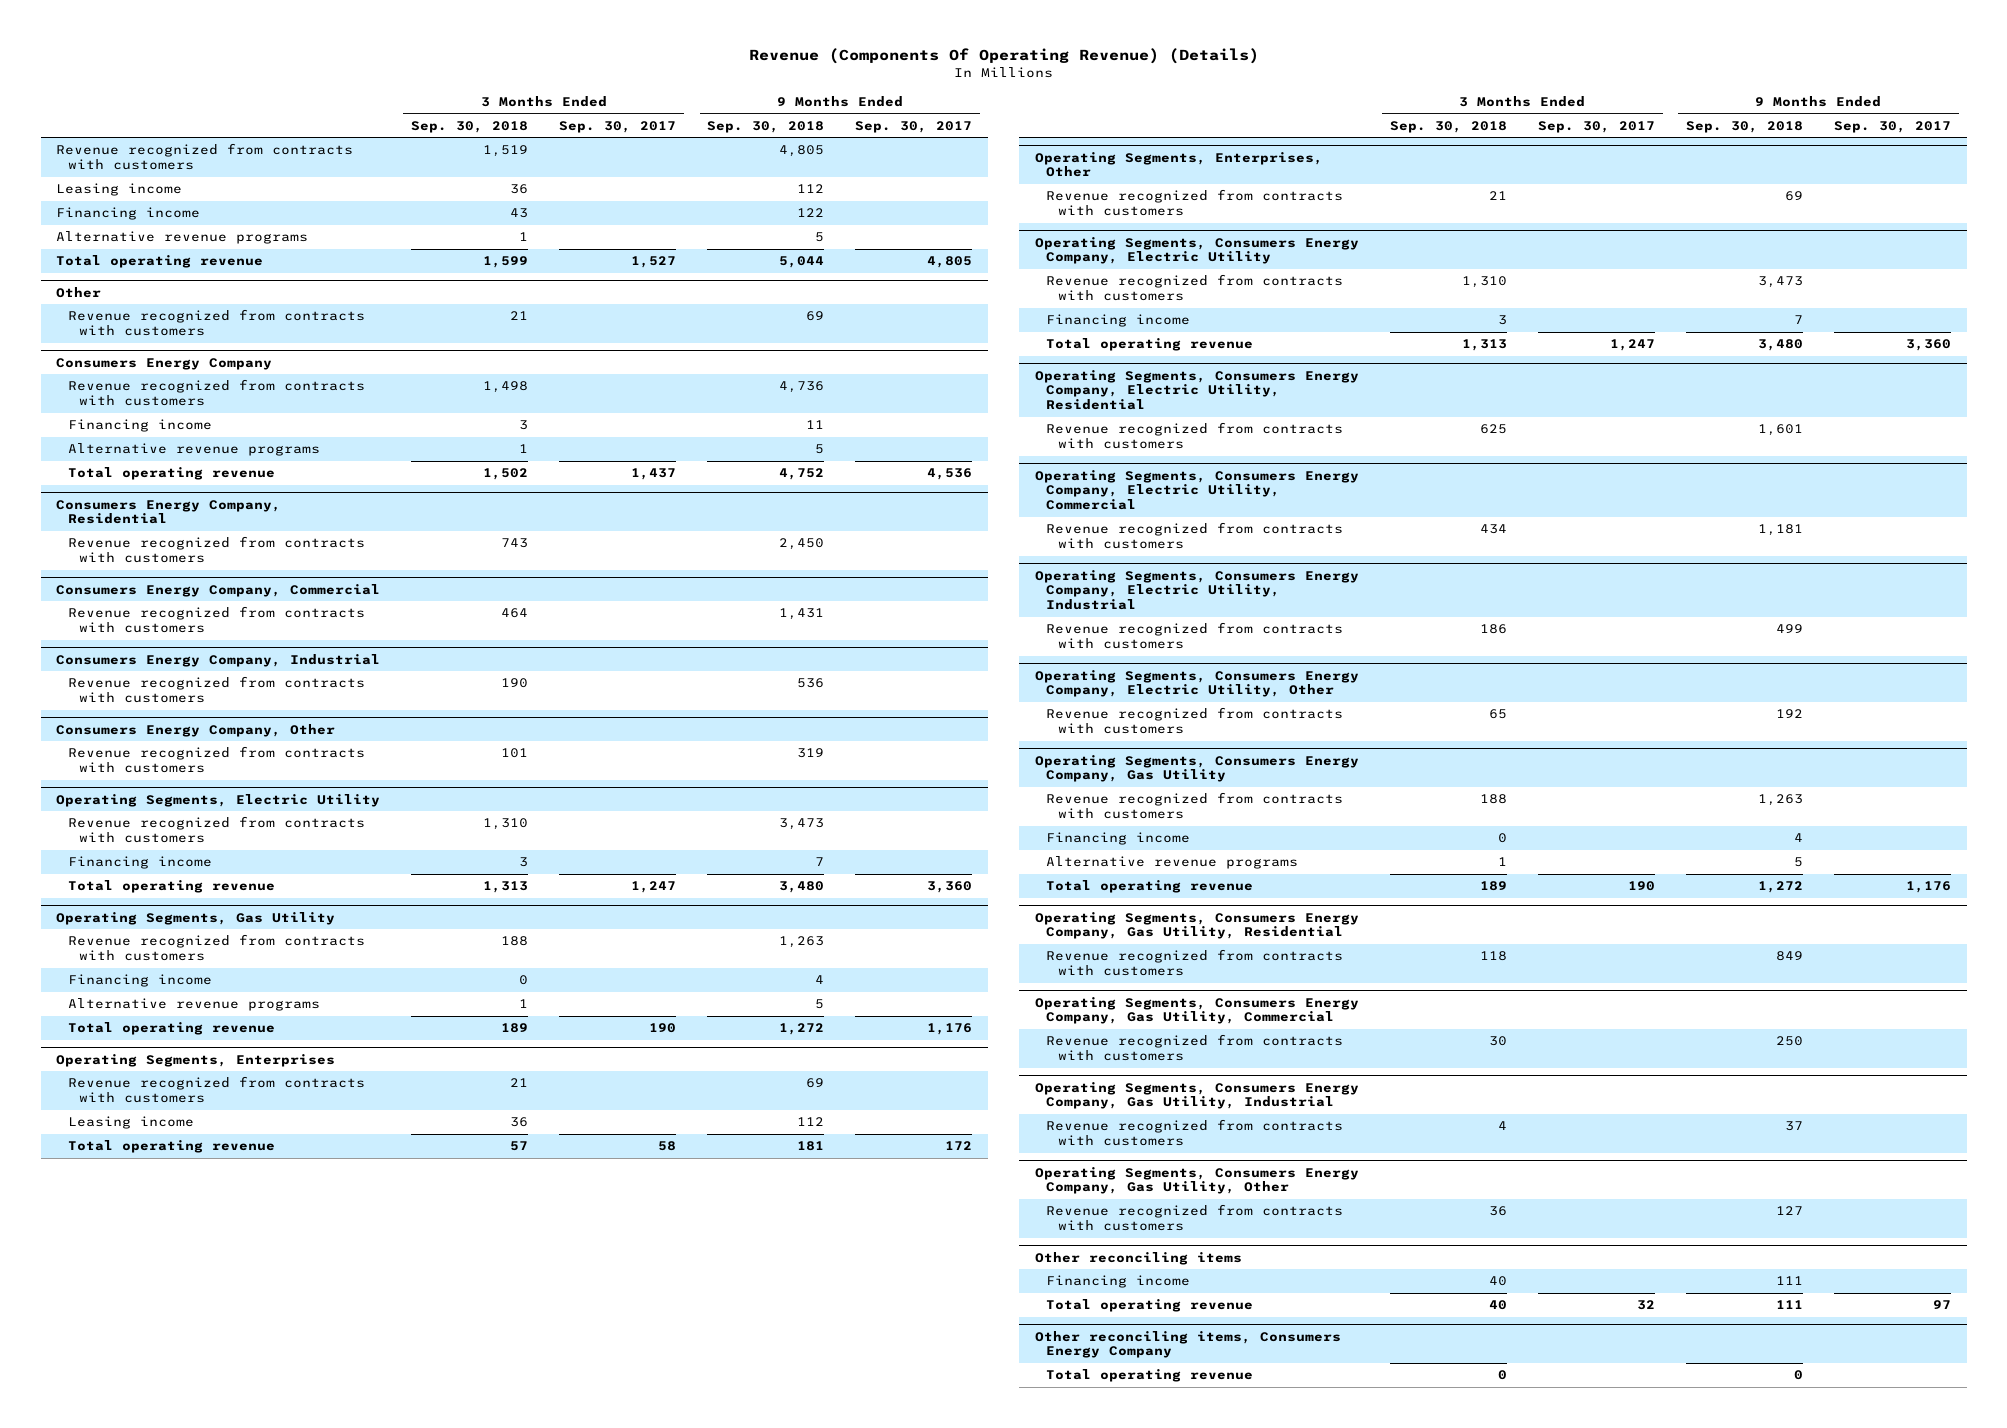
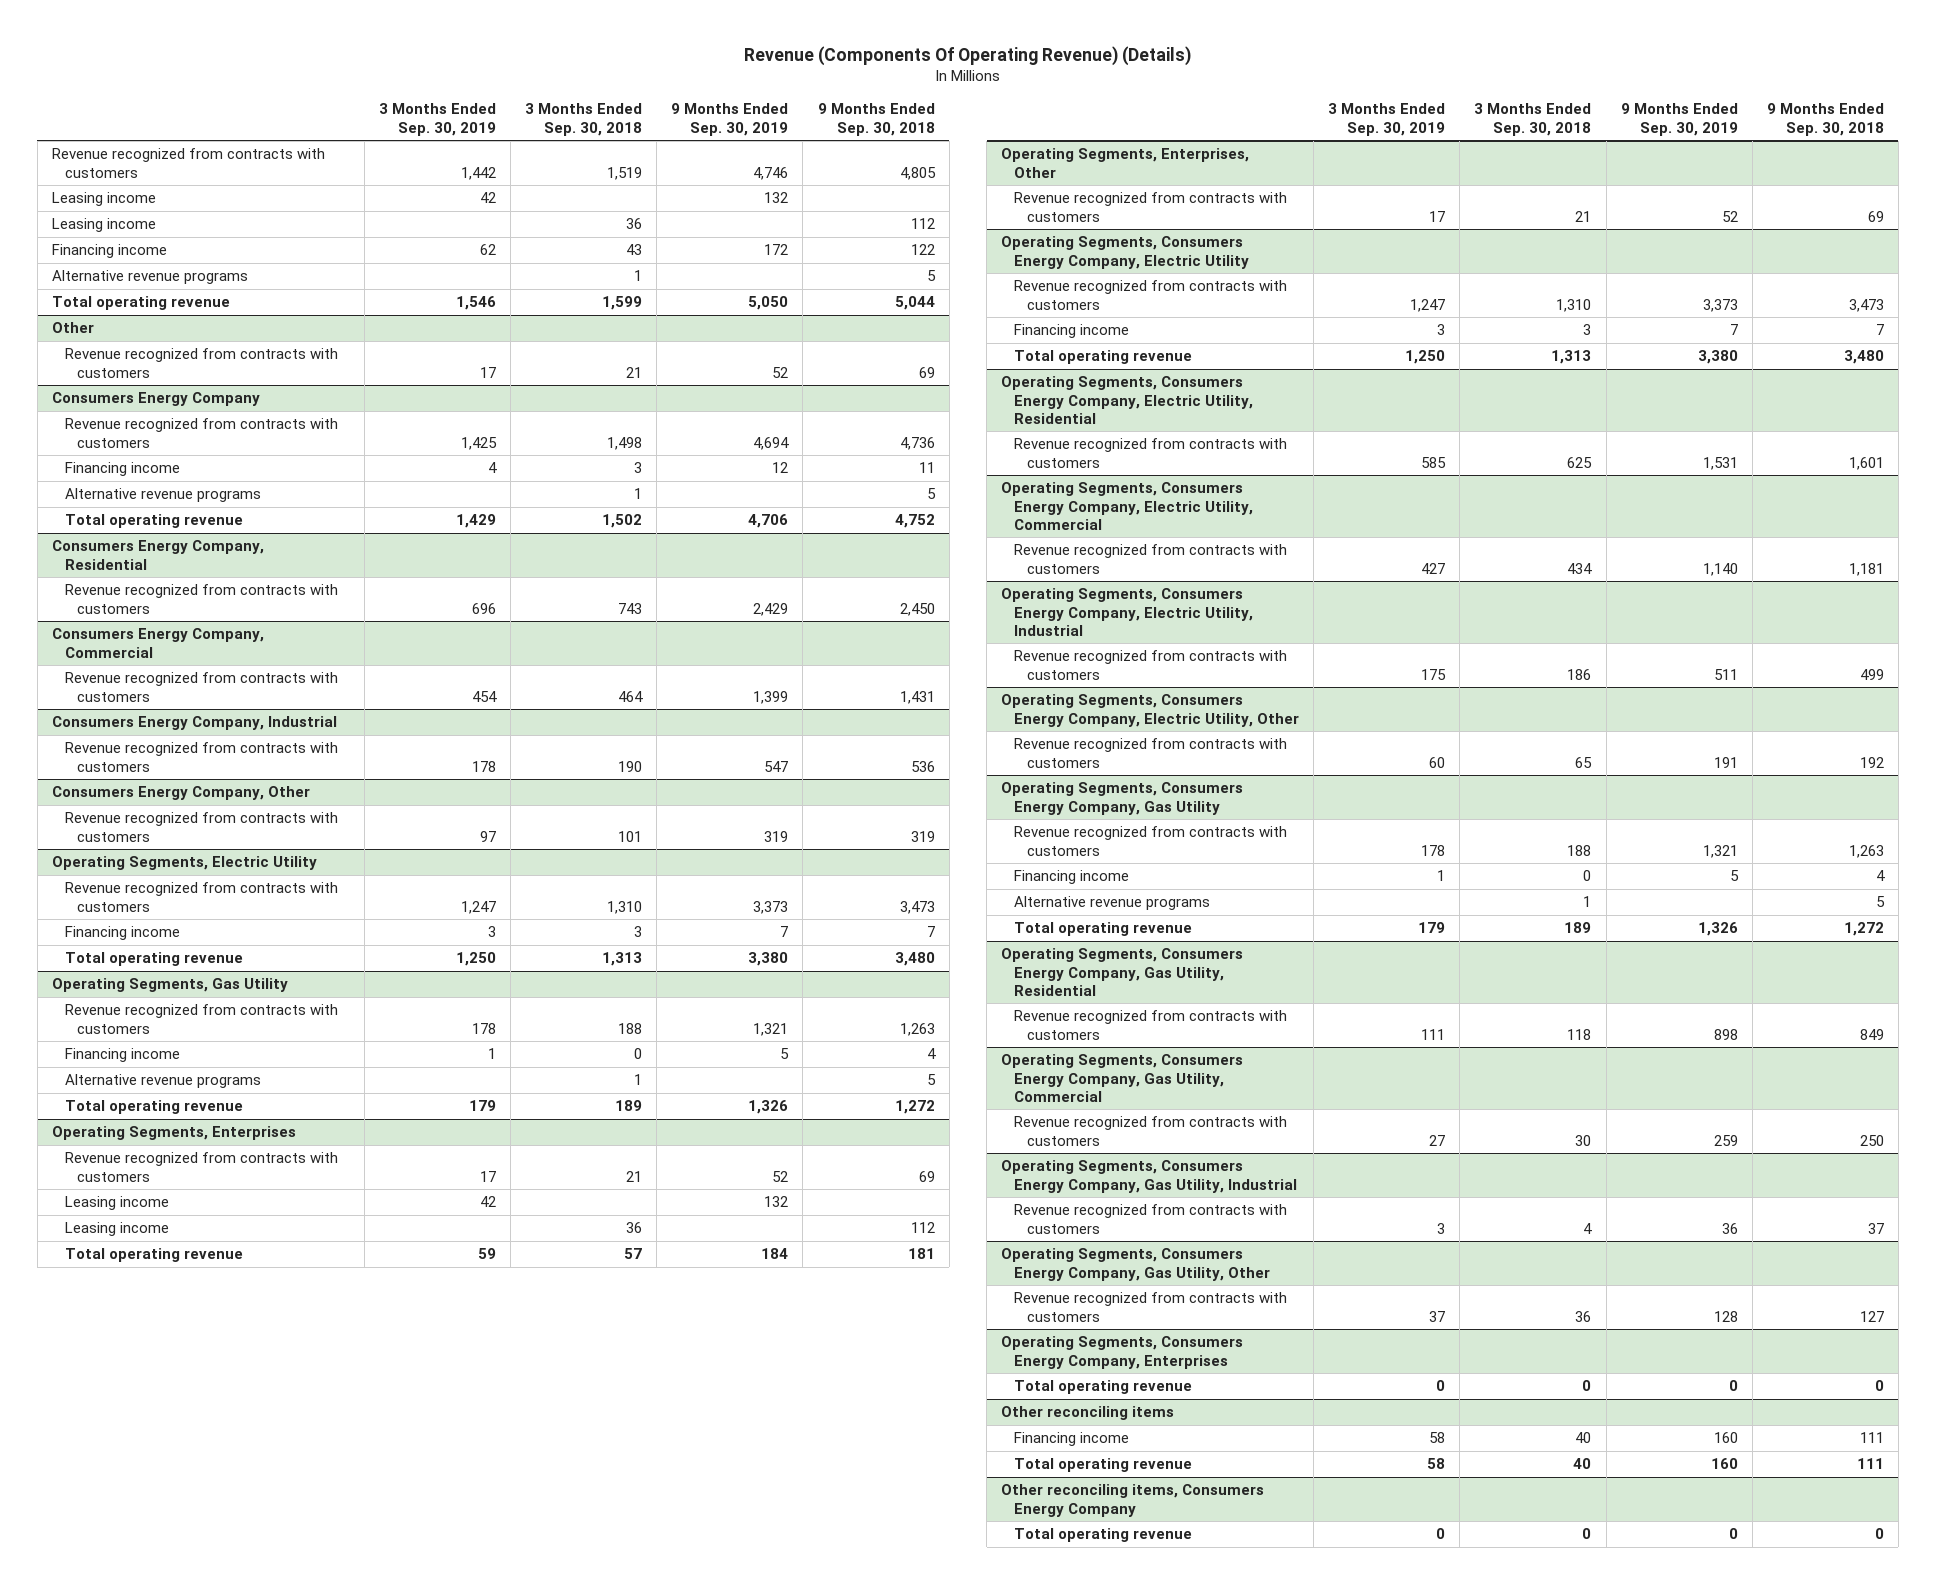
[559,120,677,133] Sep. 30, 2017 -> none
[855,120,973,133] Sep. 30, 2017 -> none
none -> [378,103,496,136] 3 Months Ended Sep. 30, 2019
none -> [671,103,789,136] 9 Months Ended Sep. 30, 2019
none -> [51,192,156,207] Leasing income
none -> [64,1196,169,1211] Leasing income
none -> [1001,1336,1244,1369] Operating Segments, Consumers Energy Company, Enterprises
none -> [1014,1380,1193,1395] Total operating revenue

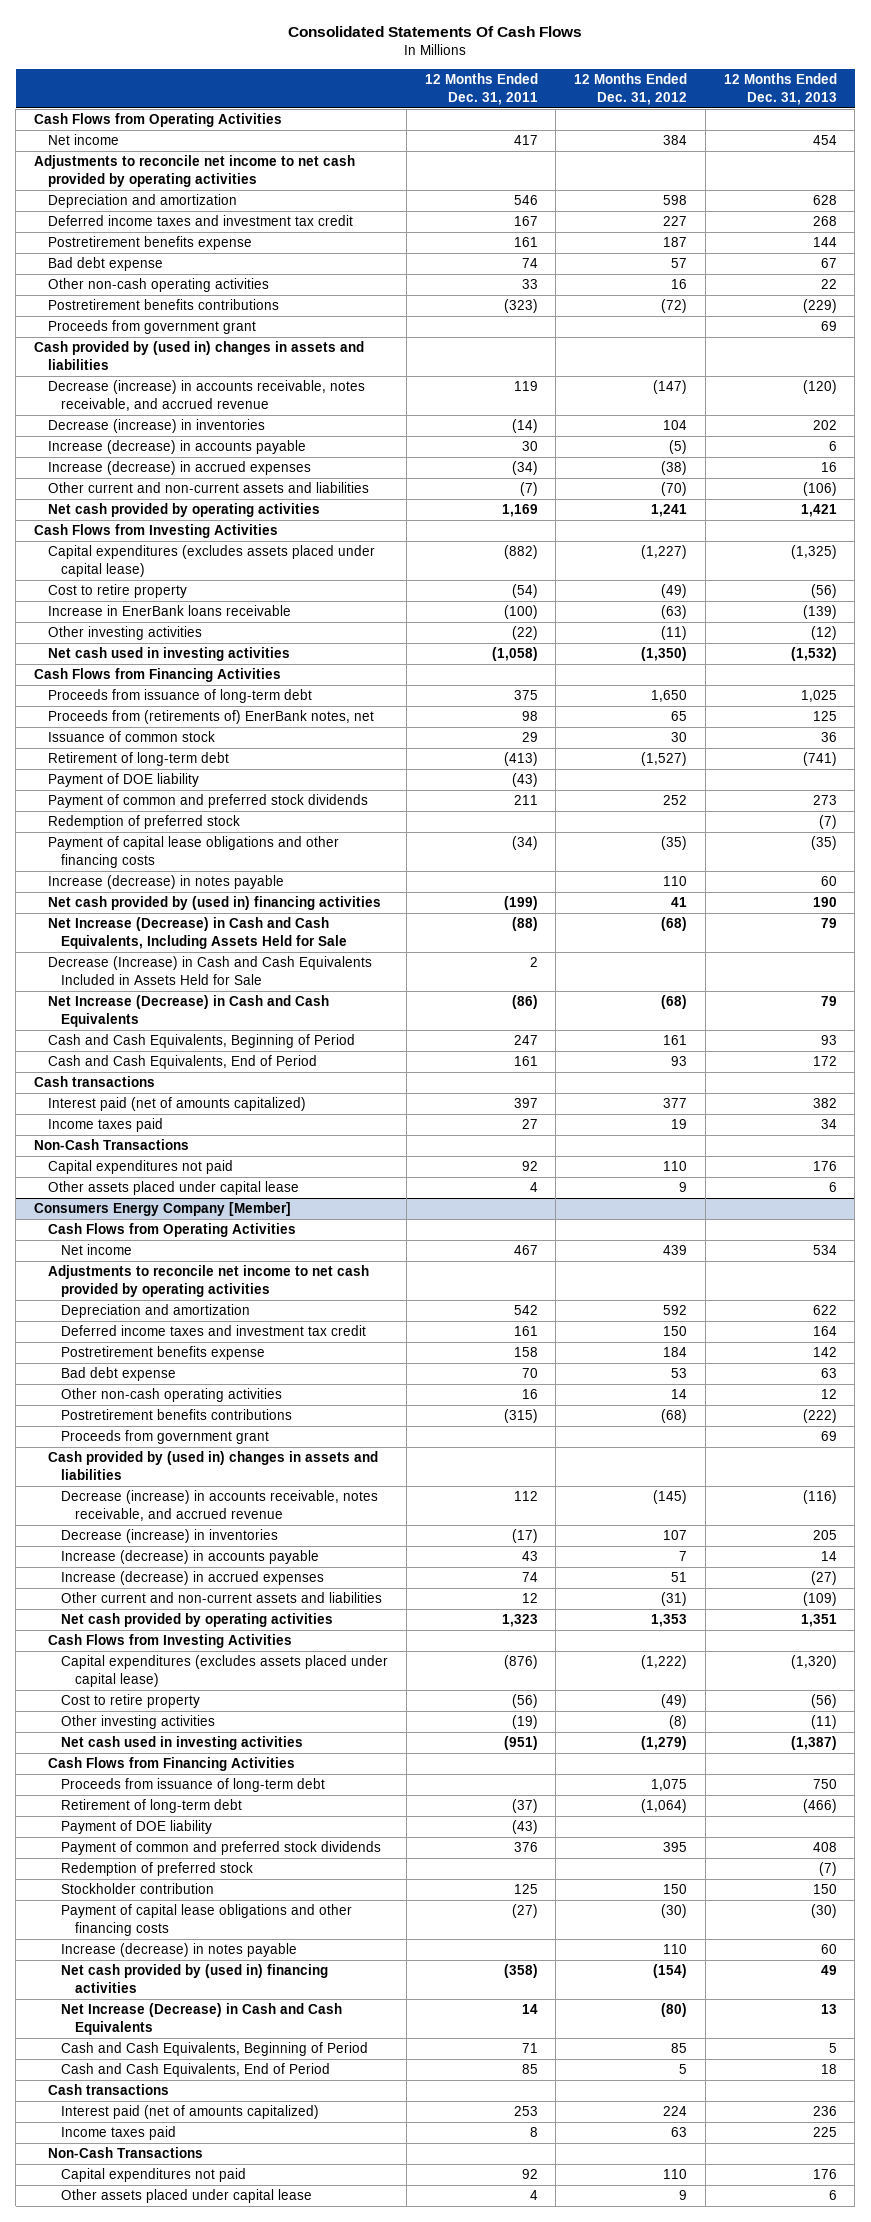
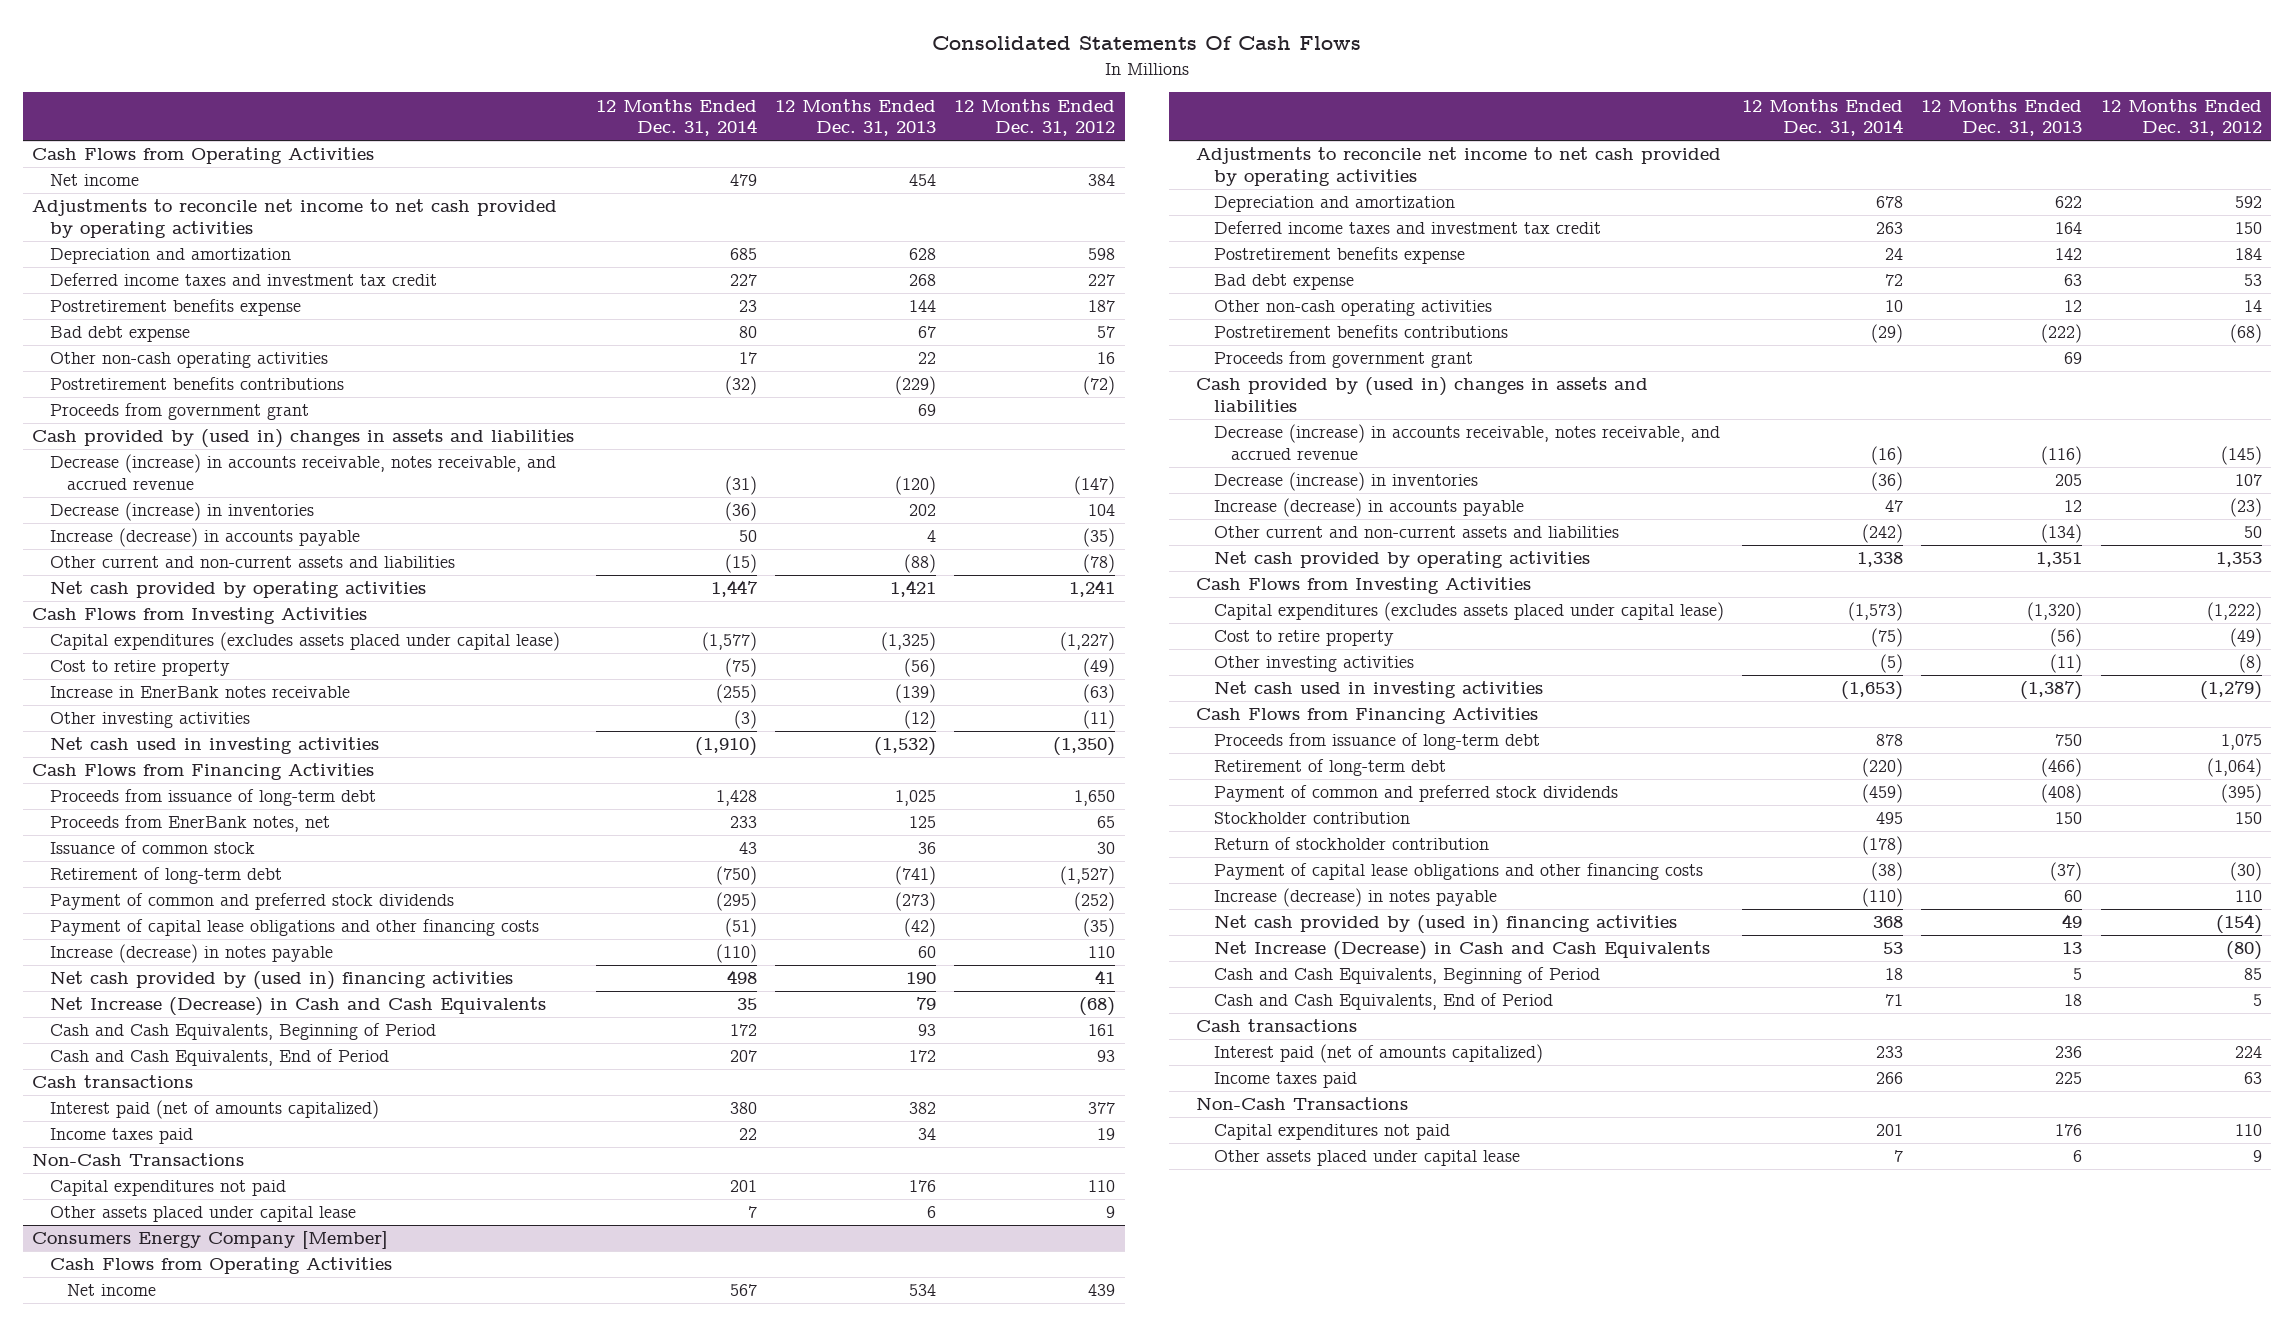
[424,73,538,105] 12 Months Ended Dec. 31, 2011 -> none
none -> [595,98,757,137] 12 Months Ended Dec. 31, 2014
[47,461,311,476] Increase (decrease) in accrued expenses -> none
[669,440,688,455] (5) -> [1083,528,1116,548] (35)
[828,441,837,452] 6 -> [926,530,936,543] 4
[661,482,688,497] (70) -> [1083,554,1116,574] (78)
[802,482,837,497] (106) -> [903,554,936,574] (88)
[47,605,291,617] Increase in EnerBank loans receivable -> [49,686,350,699] Increase in EnerBank notes receivable
[47,710,374,725] Proceeds from (retirements of) EnerBank notes, net -> [49,815,330,833] Proceeds from EnerBank notes, net
[47,773,199,788] Payment of DOE liability -> none
[47,815,240,830] Redemption of preferred stock -> none
[663,795,688,806] 252 -> [1074,892,1116,912] (252)
[812,795,837,806] 273 -> [894,892,936,912] (273)
[810,836,837,851] (35) -> [903,918,936,938] (42)
[47,917,348,949] Net Increase (Decrease) in Cash and Cash Equivalents, Including Assets Held for Sale -> none
[47,956,372,985] Decrease (Increase) in Cash and Cash Equivalents Included in Assets Held for Sale -> none
[61,1571,325,1586] Increase (decrease) in accrued expenses -> none
[679,1551,688,1562] 7 -> [2229,498,2262,518] (23)
[820,1551,837,1562] 14 -> [2064,500,2083,513] 12
[661,1592,688,1607] (31) -> [2243,526,2262,539] 50
[802,1592,837,1607] (109) -> [2041,524,2083,544] (134)
[61,1820,213,1835] Payment of DOE liability -> none
[61,1862,254,1877] Redemption of preferred stock -> none
[663,1842,688,1853] 395 -> [2220,784,2262,804] (395)
[812,1842,837,1853] 408 -> [2041,784,2083,804] (408)
none -> [1213,837,1489,851] Return of stockholder contribution
[810,1904,837,1919] (30) -> [2050,862,2083,882] (37)

